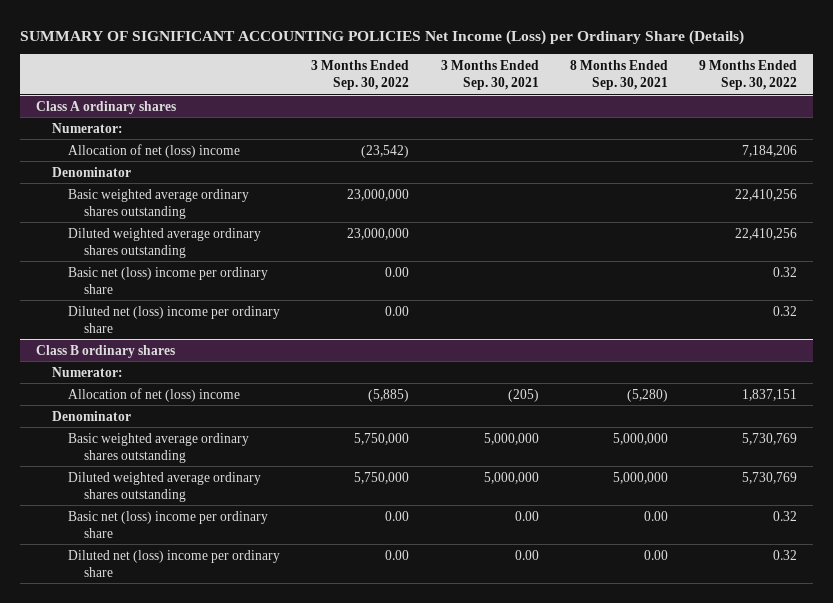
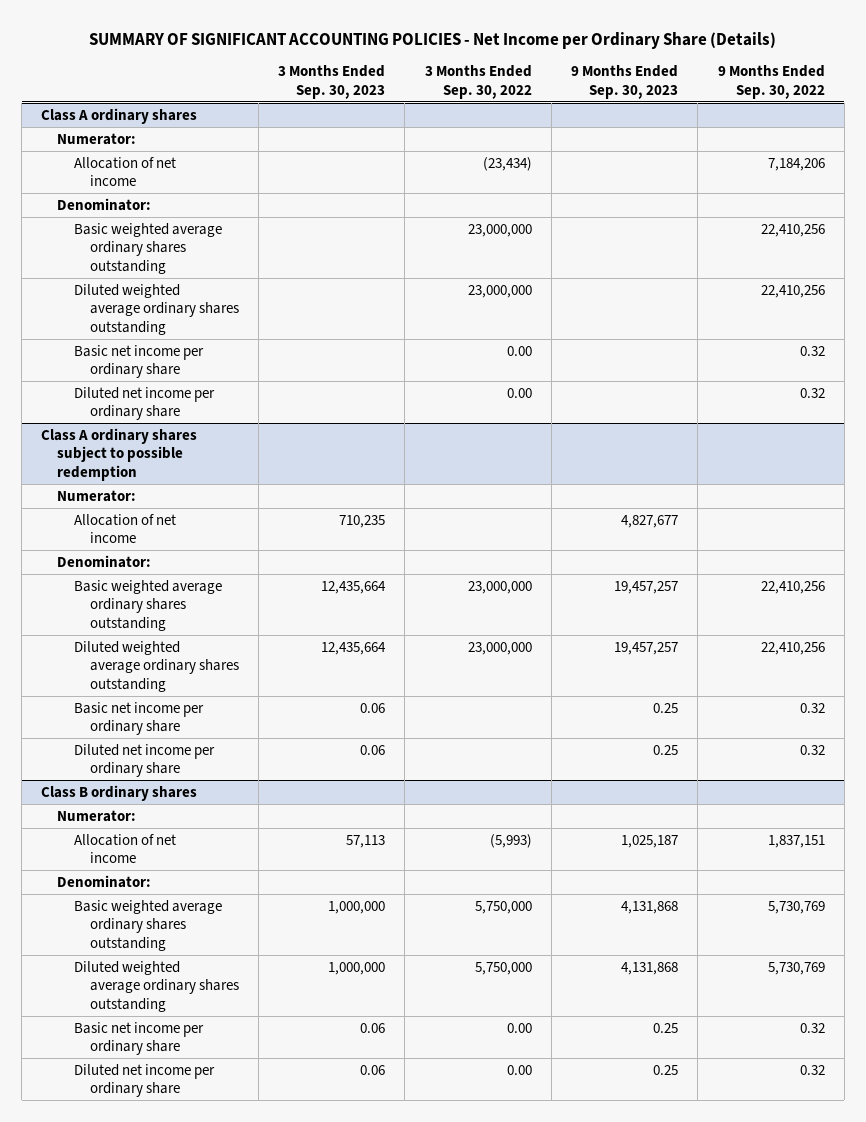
[19,29,744,45] SUMMARY OF SIGNIFICANT ACCOUNTING POLICIES Net Income (Loss) per Ordinary Share (Details) -> [88,31,776,49] SUMMARY OF SIGNIFICANT ACCOUNTING POLICIES - Net Income per Ordinary Share (Details)
[440,59,539,90] 3 Months Ended Sep. 30, 2021 -> none
[570,59,669,90] 8 Months Ended Sep. 30, 2021 -> none
none -> [278,65,386,99] 3 Months Ended Sep. 30, 2023
none -> [571,65,679,99] 9 Months Ended Sep. 30, 2023
[67,143,240,158] Allocation of net (loss) income -> [73,156,176,187] Allocation of net income
[361,144,410,158] (23,542) -> [482,156,532,171] (23,434)
[51,166,131,177] Denominator -> [57,197,152,211] Denominator:
[67,266,268,294] Basic net (loss) income per ordinary share -> [73,344,204,379] Basic net income per ordinary share
[67,305,280,333] Diluted net (loss) income per ordinary share -> [73,386,215,421] Diluted net income per ordinary share
none -> [41,427,198,481] Class A ordinary shares subject to possible redemption
none -> [57,489,137,502] Numerator:
none -> [73,513,176,544] Allocation of net income
none -> [57,554,152,568] Denominator:
none -> [73,579,222,631] Basic weighted average ordinary shares outstanding
none -> [73,640,239,692] Diluted weighted average ordinary shares outstanding
none -> [73,701,204,736] Basic net income per ordinary share
none -> [73,743,215,778] Diluted net income per ordinary share
[67,387,240,402] Allocation of net (loss) income -> [73,833,176,864] Allocation of net income
[368,388,410,402] (5,885) -> [489,833,532,848] (5,993)
[51,410,131,421] Denominator -> [57,874,152,888] Denominator:
[67,510,268,538] Basic net (loss) income per ordinary share -> [73,1021,204,1056] Basic net income per ordinary share
[67,549,280,577] Diluted net (loss) income per ordinary share -> [73,1063,215,1098] Diluted net income per ordinary share

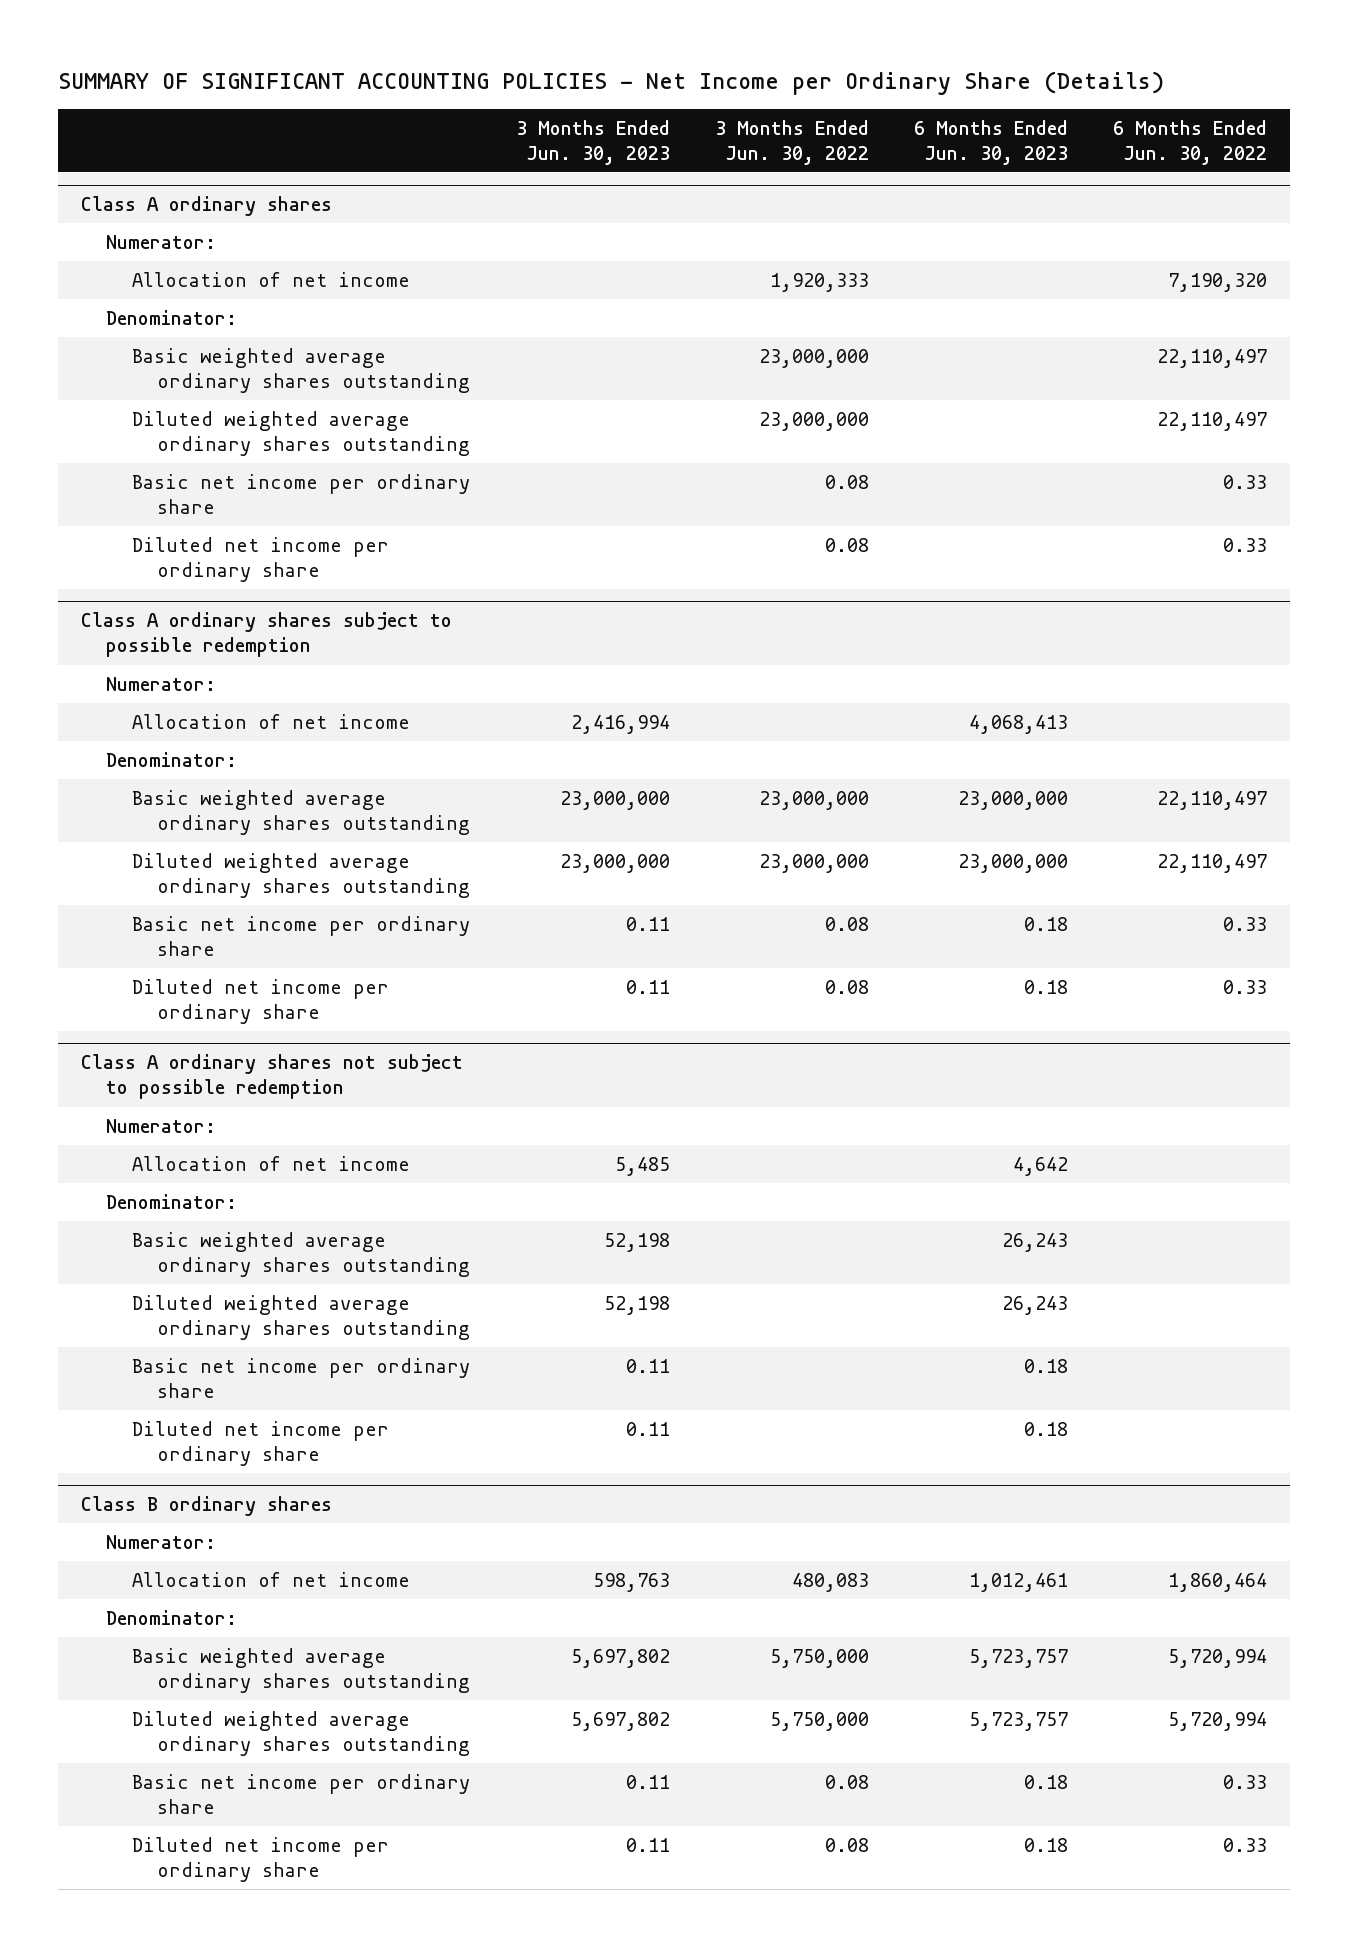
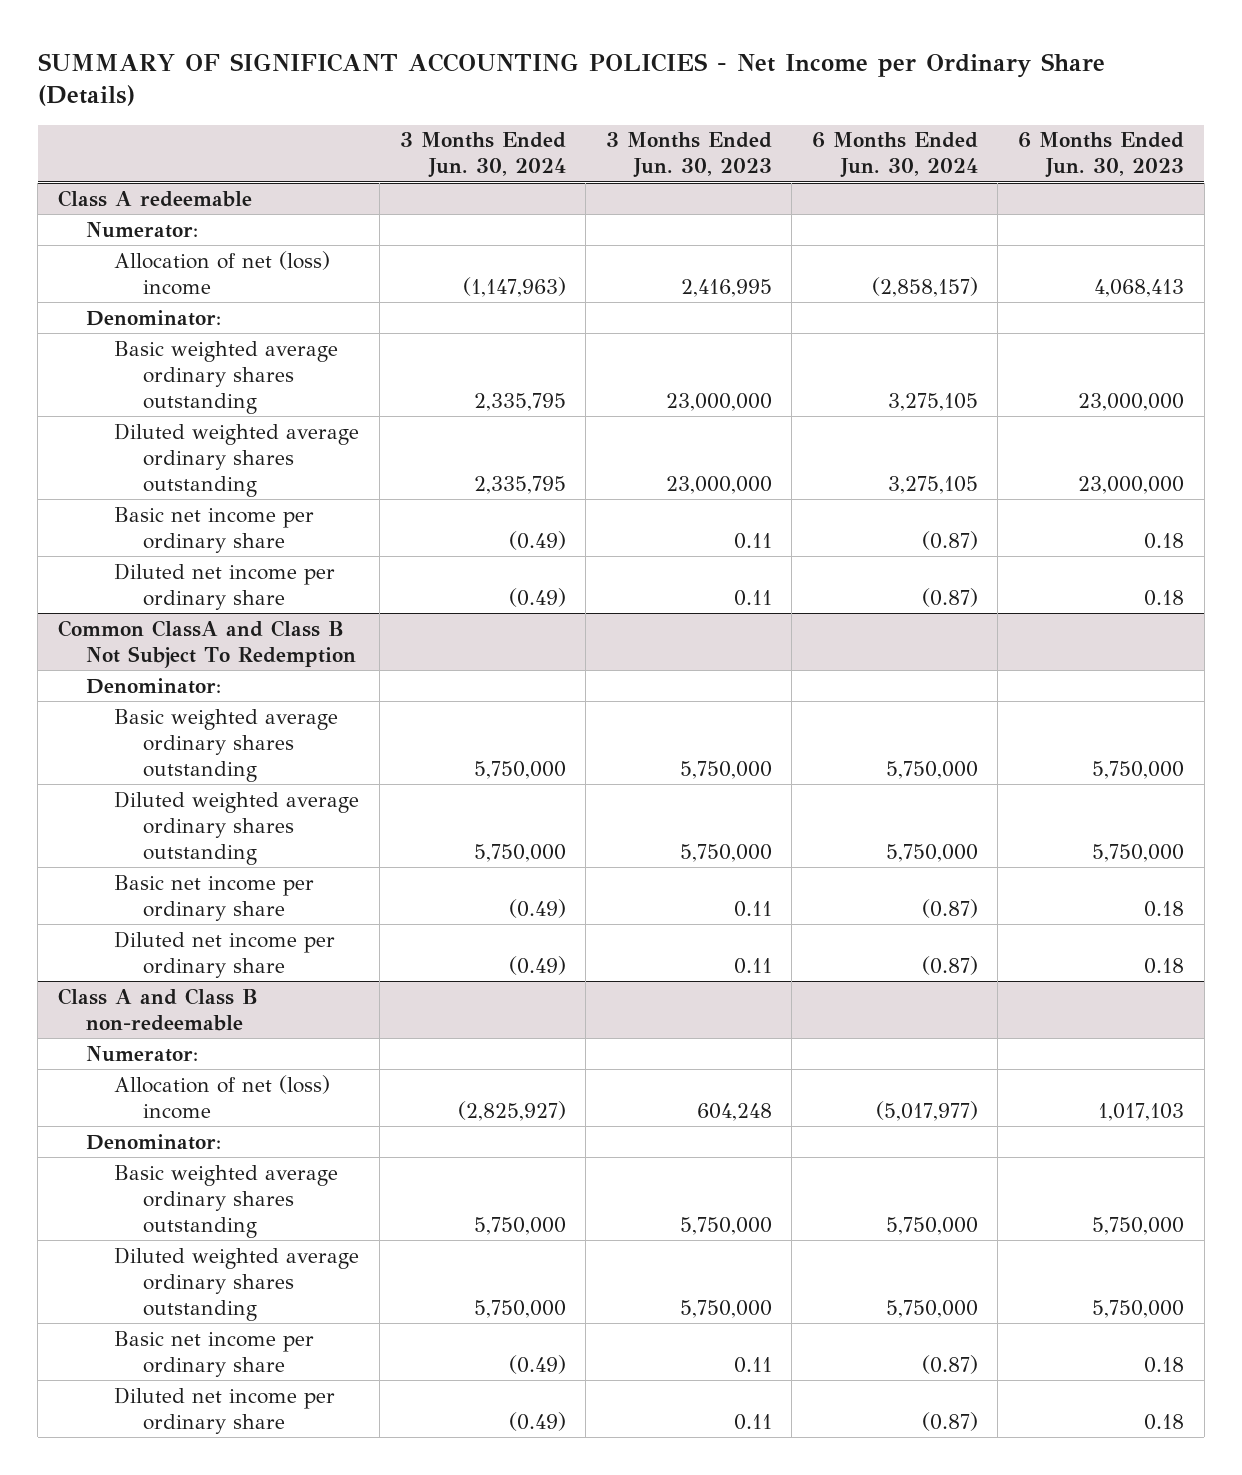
[714,119,869,165] 3 Months Ended Jun. 30, 2022 -> none
[1113,119,1268,165] 6 Months Ended Jun. 30, 2022 -> none
none -> [399,132,566,179] 3 Months Ended Jun. 30, 2024
none -> [811,132,978,179] 6 Months Ended Jun. 30, 2024
[80,196,332,217] Class A ordinary shares -> none
[106,234,217,249] Numerator: -> none
[131,271,410,287] Allocation of net income -> none
[106,309,238,325] Denominator: -> none
[131,347,471,393] Basic weighted average ordinary shares outstanding -> none
[131,410,471,456] Diluted weighted average ordinary shares outstanding -> none
[131,473,470,514] Basic net income per ordinary share -> none
[131,536,389,582] Diluted net income per ordinary share -> none
[80,612,452,658] Class A ordinary shares subject to possible redemption -> [57,189,252,207] Class A redeemable
[131,713,410,729] Allocation of net income -> [114,250,331,295] Allocation of net (loss) income
[570,714,670,734] 2,416,994 -> [680,278,772,297] 2,416,995
[80,1054,463,1100] Class A ordinary shares not subject to possible redemption -> none
[106,1118,217,1133] Numerator: -> none
[131,1155,410,1171] Allocation of net income -> none
none -> [57,619,357,668] Common ClassA and Class B Not Subject To Redemption
[603,1232,670,1252] 52,198 -> [679,760,772,779] 5,750,000
[1002,1232,1069,1252] 26,243 -> [1092,760,1185,779] 5,750,000
[603,1295,670,1315] 52,198 -> [679,843,772,862] 5,750,000
[1002,1295,1069,1315] 26,243 -> [1092,843,1185,862] 5,750,000
[80,1496,332,1517] Class B ordinary shares -> none
none -> [57,987,258,1031] Class A and Class B non-redeemable
[131,1571,410,1587] Allocation of net income -> [114,1074,331,1119] Allocation of net (loss) income
[592,1572,670,1592] 598,763 -> [696,1102,772,1121] 604,248
[969,1572,1069,1592] 1,012,461 -> [1098,1102,1185,1121] 1,017,103
[570,1648,670,1668] 5,697,802 -> [679,1216,772,1235] 5,750,000
[969,1648,1069,1668] 5,723,757 -> [1092,1216,1185,1235] 5,750,000
[570,1711,670,1731] 5,697,802 -> [679,1299,772,1318] 5,750,000
[969,1711,1069,1731] 5,723,757 -> [1092,1299,1185,1318] 5,750,000

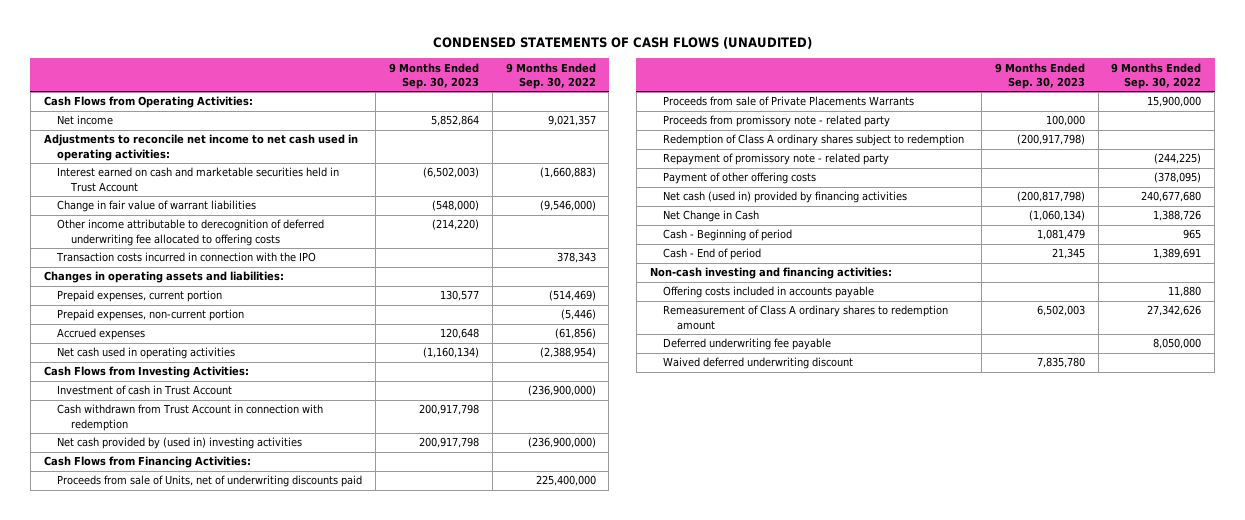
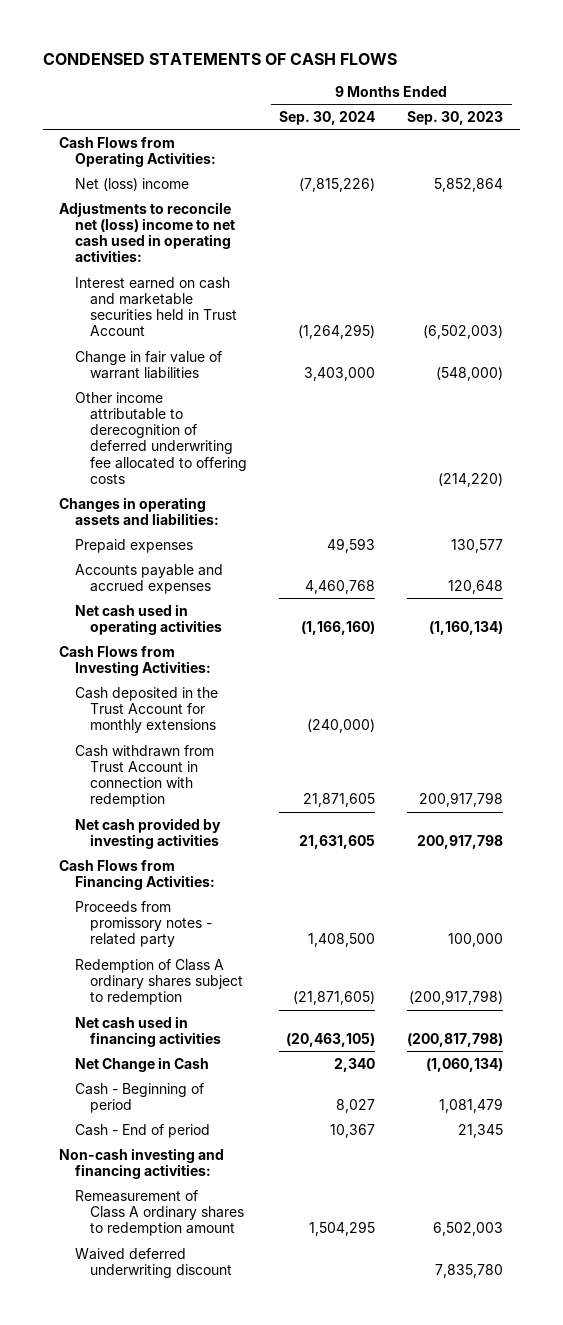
[432,37,812,50] CONDENSED STATEMENTS OF CASH FLOWS (UNAUDITED) -> [43,52,398,65] CONDENSED STATEMENTS OF CASH FLOWS
[505,62,596,89] 9 Months Ended Sep. 30, 2022 -> none
none -> [279,110,376,125] Sep. 30, 2024
[57,115,114,126] Net income -> [74,177,189,191] Net (loss) income
[43,134,358,161] Adjustments to reconcile net income to net cash used in operating activities: -> [59,201,235,263] Adjustments to reconcile net (loss) income to net cash used in operating activities:
[56,252,317,263] Transaction costs incurred in connection with the IPO -> none
[57,309,245,322] Prepaid expenses, non-current portion -> none
[57,290,223,303] Prepaid expenses, current portion -> [74,538,193,553] Prepaid expenses
[57,328,146,341] Accrued expenses -> [74,563,223,594] Accounts payable and accrued expenses
[57,385,233,396] Investment of cash in Trust Account -> none
none -> [74,686,218,734] Cash deposited in the Trust Account for monthly extensions
[57,437,303,450] Net cash provided by (used in) investing activities -> [74,817,221,849] Net cash provided by investing activities
[57,475,363,488] Proceeds from sale of Units, net of underwriting discounts paid -> none
[663,96,915,107] Proceeds from sale of Private Placements Warrants -> none
[663,115,891,128] Proceeds from promissory note - related party -> [74,900,212,948] Proceeds from promissory notes - related party
[663,153,890,166] Repayment of promissory note - related party -> none
[663,172,817,185] Payment of other offering costs -> none
[663,191,908,204] Net cash (used in) provided by financing activities -> [74,1015,221,1047] Net cash used in financing activities
[663,286,875,299] Offering costs included in accounts payable -> none
[663,338,832,351] Deferred underwriting fee payable -> none

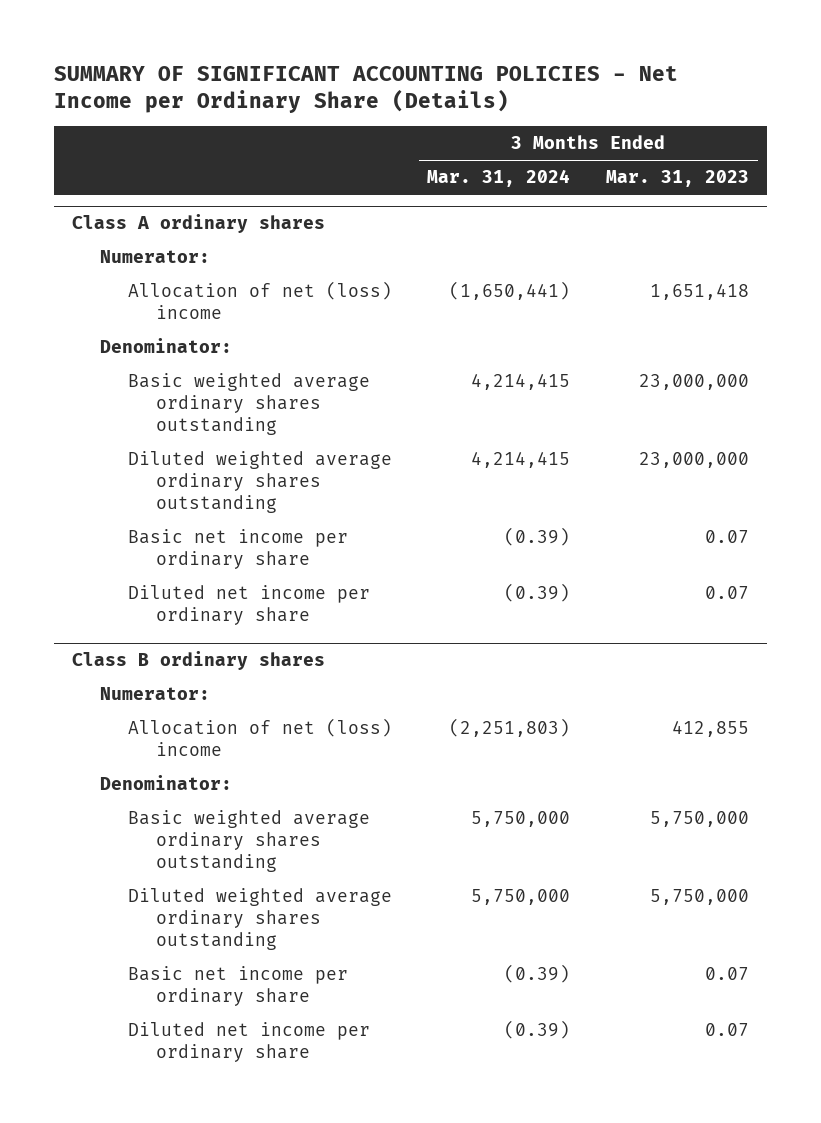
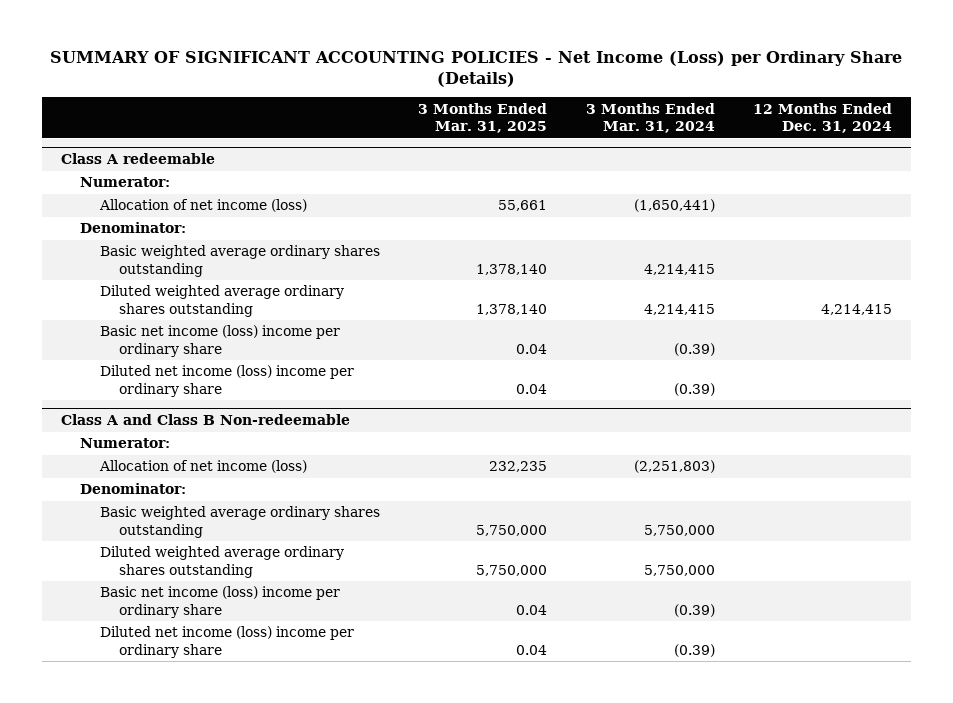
[53,66,678,114] SUMMARY OF SIGNIFICANT ACCOUNTING POLICIES - Net Income per Ordinary Share (Details) -> [50,50,903,87] SUMMARY OF SIGNIFICANT ACCOUNTING POLICIES - Net Income (Loss) per Ordinary Share (Details)
[606,170,750,188] Mar. 31, 2023 -> none
none -> [418,102,548,134] 3 Months Ended Mar. 31, 2025
none -> [752,102,892,134] 12 Months Ended Dec. 31, 2024
[71,214,325,234] Class A ordinary shares -> none
none -> [60,153,215,165] Class A redeemable
[127,281,392,320] Allocation of net (loss) income -> [98,199,307,213] Allocation of net income (loss)
[71,651,325,671] Class B ordinary shares -> none
[127,529,348,570] Basic net income per ordinary share -> [99,325,340,357] Basic net income (loss) income per ordinary share
[127,585,370,626] Diluted net income per ordinary share -> [99,365,354,397] Diluted net income (loss) income per ordinary share
none -> [60,414,350,426] Class A and Class B Non-redeemable
[127,718,392,757] Allocation of net (loss) income -> [98,460,307,474] Allocation of net income (loss)
[127,966,348,1007] Basic net income per ordinary share -> [99,586,340,618] Basic net income (loss) income per ordinary share
[127,1022,370,1063] Diluted net income per ordinary share -> [99,626,354,658] Diluted net income (loss) income per ordinary share

